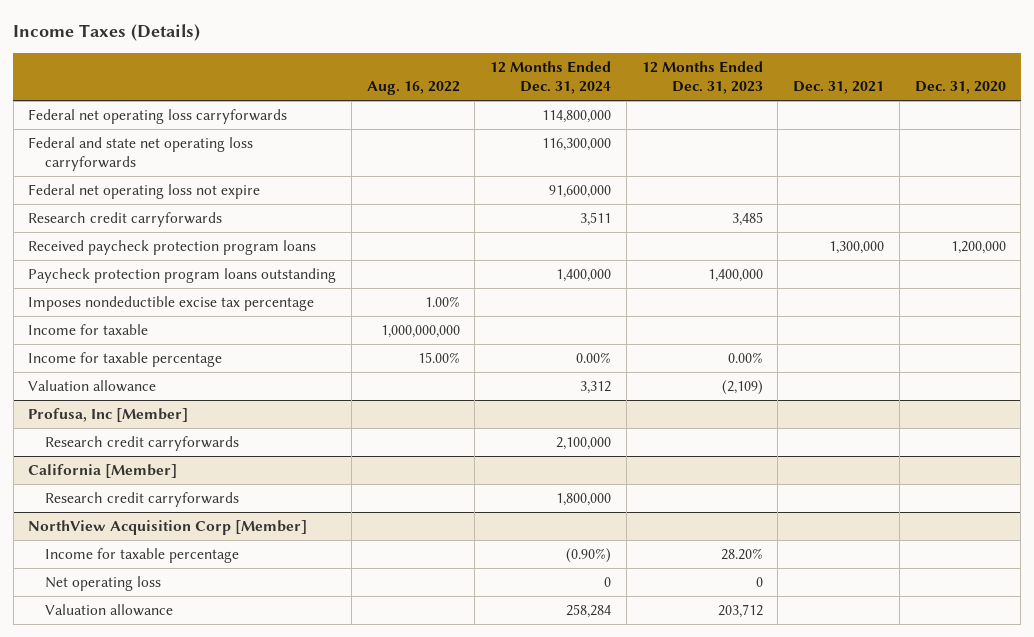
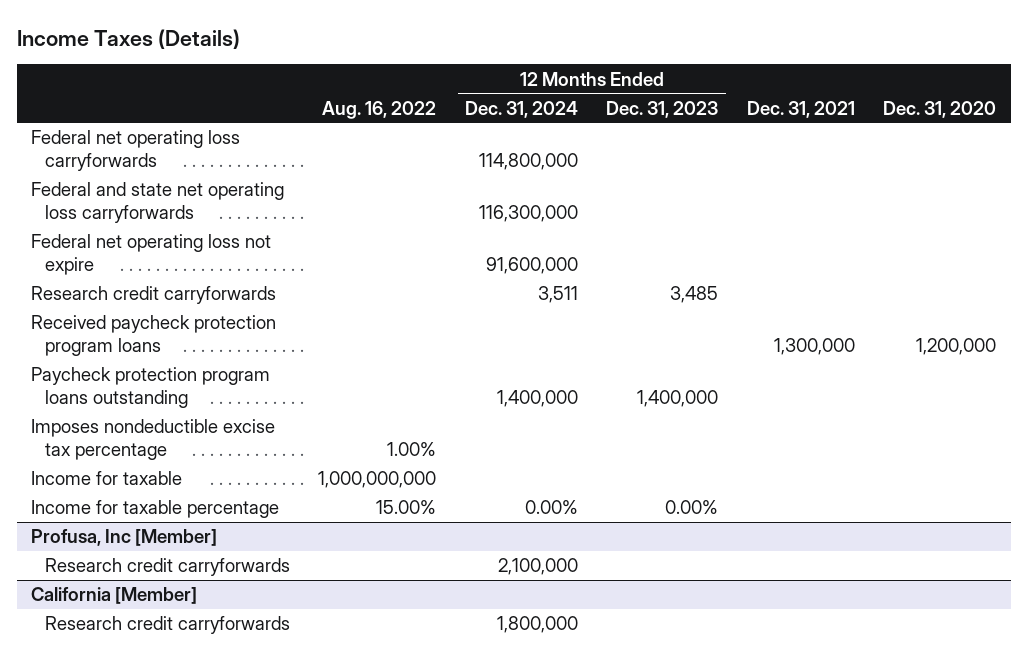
[28,380,157,393] Valuation allowance -> none
[28,520,308,536] NorthView Acquisition Corp [Member] -> none
[44,548,239,564] Income for taxable percentage -> none
[44,576,161,592] Net operating loss -> none
[44,604,173,617] Valuation allowance -> none

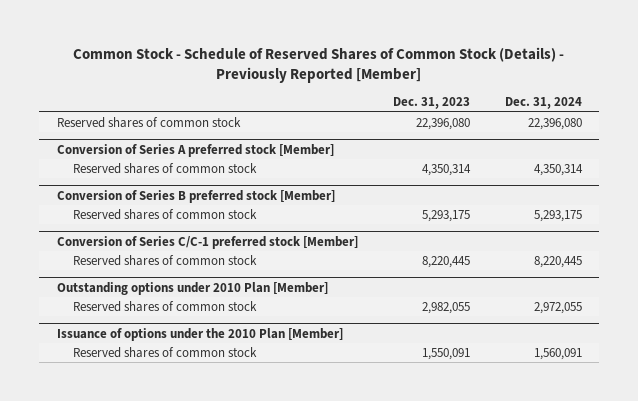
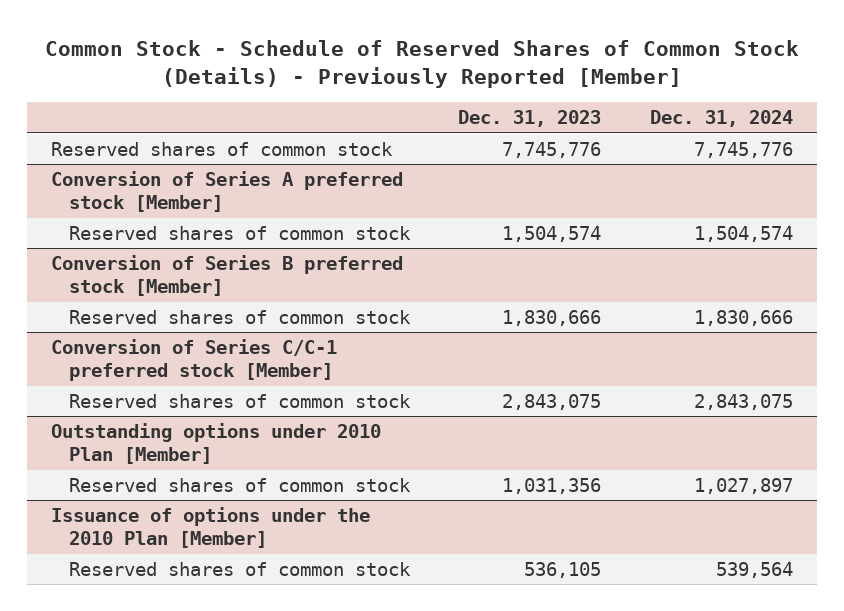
[415,117,470,130] 22,396,080 -> [502,141,602,158] 7,745,776
[527,117,582,130] 22,396,080 -> [693,141,793,158] 7,745,776
[421,163,471,176] 4,350,314 -> [502,225,602,242] 1,504,574
[533,163,583,176] 4,350,314 -> [693,225,793,242] 1,504,574
[421,209,470,222] 5,293,175 -> [502,309,602,326] 1,830,666
[533,209,582,222] 5,293,175 -> [693,309,793,326] 1,830,666
[421,255,470,268] 8,220,445 -> [502,393,602,410] 2,843,075
[533,255,582,268] 8,220,445 -> [693,393,793,410] 2,843,075
[421,301,470,314] 2,982,055 -> [502,477,602,494] 1,031,356
[533,301,582,314] 2,972,055 -> [693,477,793,494] 1,027,897
[421,347,470,360] 1,550,091 -> [524,561,602,578] 536,105
[533,347,582,360] 1,560,091 -> [715,561,793,578] 539,564

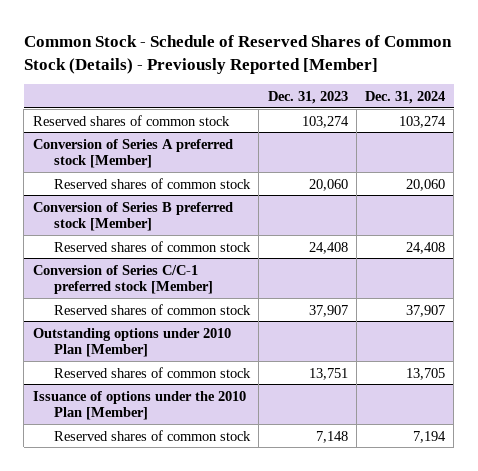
[502,141,602,158] 7,745,776 -> [301,115,349,128] 103,274
[693,141,793,158] 7,745,776 -> [399,115,447,128] 103,274
[502,225,602,242] 1,504,574 -> [308,178,348,191] 20,060
[693,225,793,242] 1,504,574 -> [406,178,446,191] 20,060
[502,309,602,326] 1,830,666 -> [308,241,348,254] 24,408
[693,309,793,326] 1,830,666 -> [406,241,446,254] 24,408
[502,393,602,410] 2,843,075 -> [308,304,348,317] 37,907
[693,393,793,410] 2,843,075 -> [406,304,446,317] 37,907
[502,477,602,494] 1,031,356 -> [308,367,348,380] 13,751
[693,477,793,494] 1,027,897 -> [406,367,446,380] 13,705
[524,561,602,578] 536,105 -> [315,430,348,443] 7,148
[715,561,793,578] 539,564 -> [413,430,447,443] 7,194

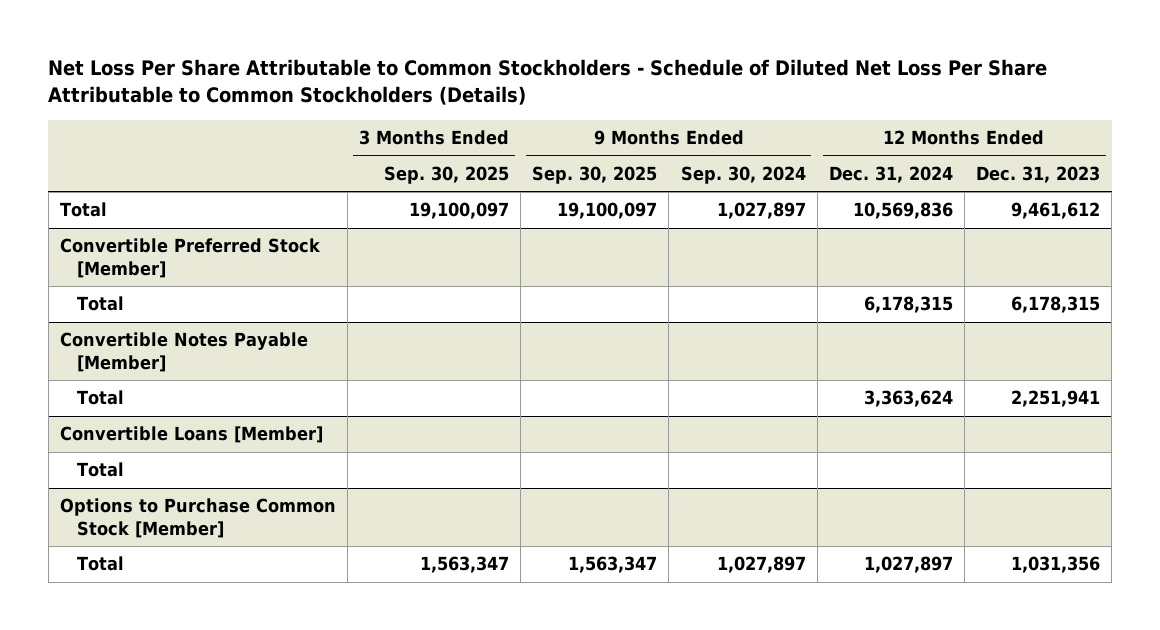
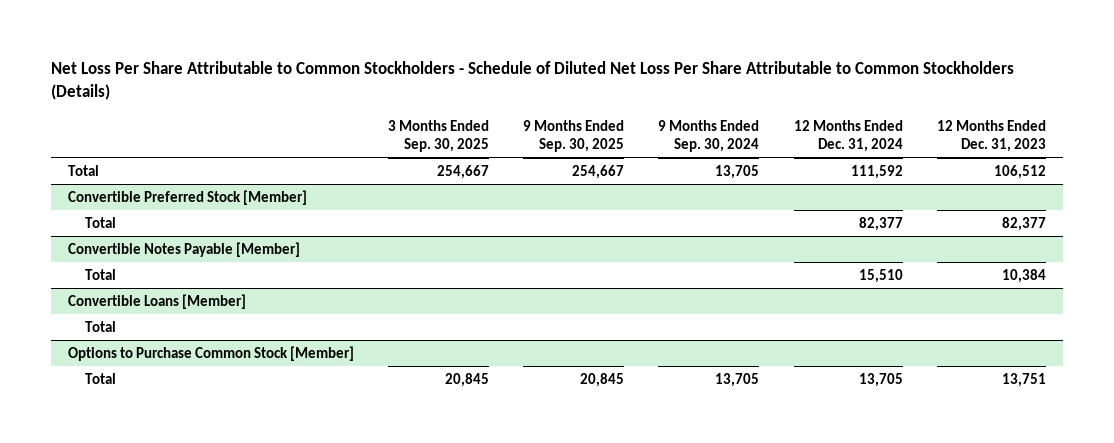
[408,202,509,220] 19,100,097 -> [437,165,490,180] 254,667
[557,202,658,220] 19,100,097 -> [572,165,625,180] 254,667
[716,202,806,220] 1,027,897 -> [715,165,760,180] 13,705
[852,202,953,220] 10,569,836 -> [850,165,903,180] 111,592
[1011,202,1101,220] 9,461,612 -> [993,165,1046,180] 106,512
[863,296,953,314] 6,178,315 -> [858,217,903,232] 82,377
[1011,296,1101,314] 6,178,315 -> [1001,217,1046,232] 82,377
[863,390,953,408] 3,363,624 -> [858,269,903,284] 15,510
[1011,390,1101,408] 2,251,941 -> [1001,269,1046,284] 10,384
[419,556,509,574] 1,563,347 -> [445,373,490,388] 20,845
[568,556,658,574] 1,563,347 -> [580,373,625,388] 20,845
[716,556,806,574] 1,027,897 -> [715,373,760,388] 13,705
[863,556,953,574] 1,027,897 -> [858,373,903,388] 13,705
[1011,556,1101,574] 1,031,356 -> [1001,373,1046,388] 13,751

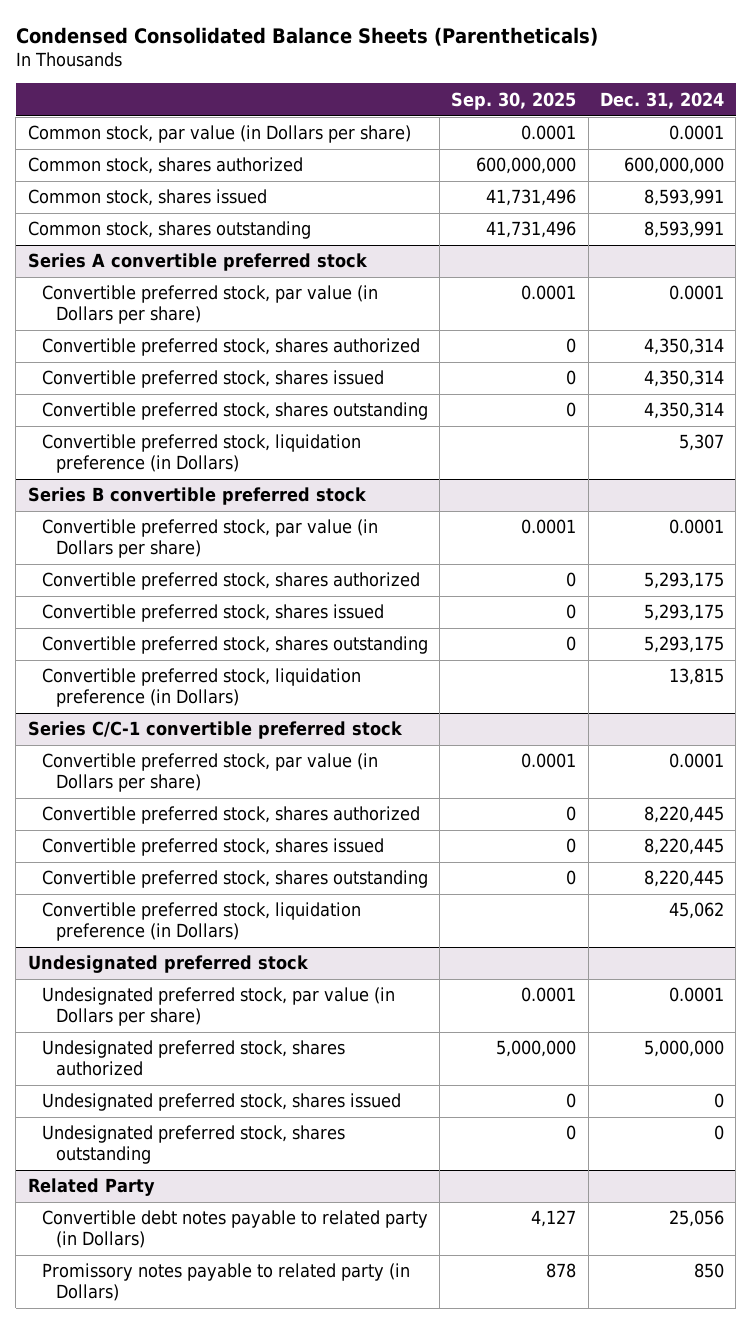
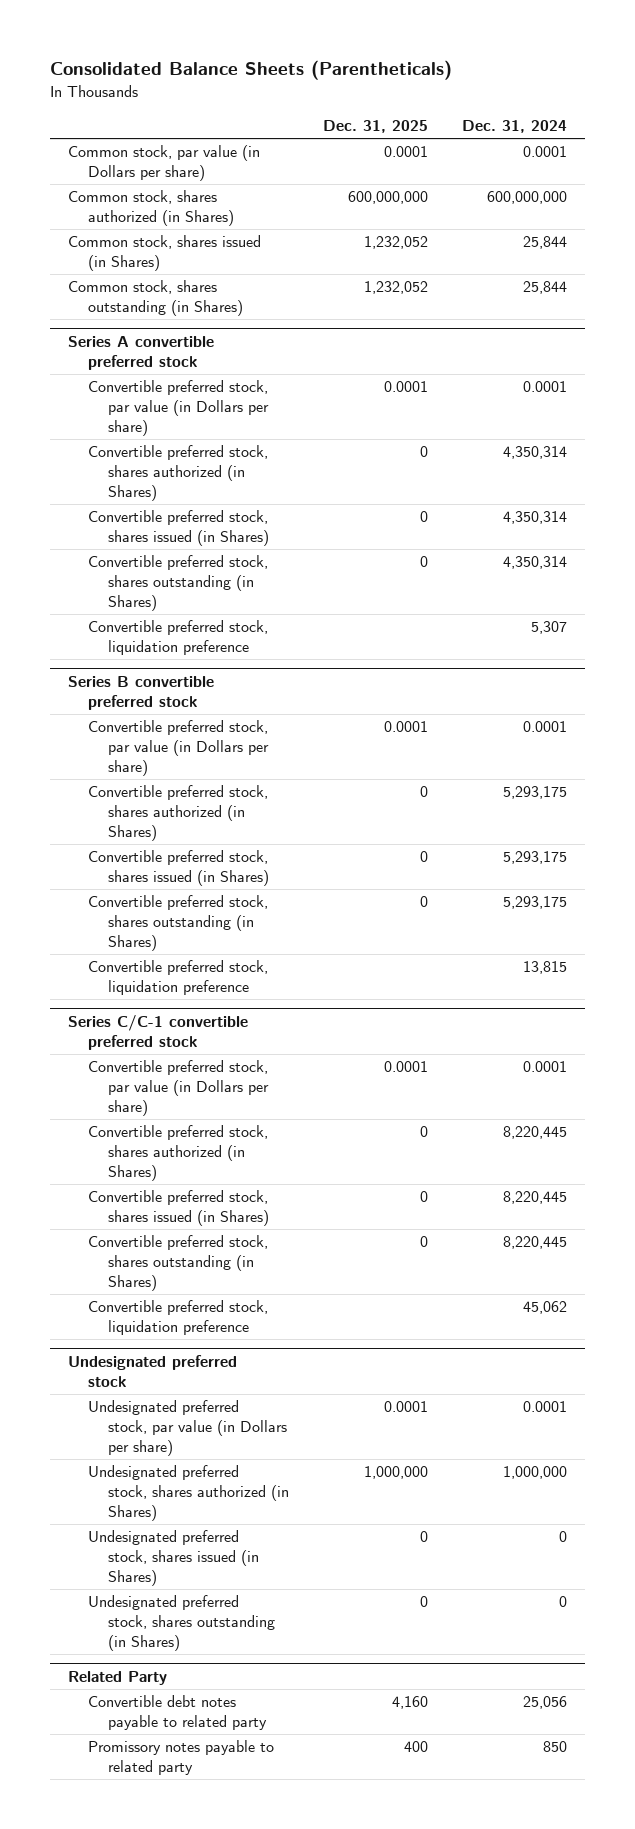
[15,26,598,46] Condensed Consolidated Balance Sheets (Parentheticals) -> [50,60,453,81] Consolidated Balance Sheets (Parentheticals)
[451,91,577,110] Sep. 30, 2025 -> none
none -> [323,119,429,133] Dec. 31, 2025
[27,157,303,175] Common stock, shares authorized -> [67,190,234,227] Common stock, shares authorized (in Shares)
[27,189,267,207] Common stock, shares issued -> [67,235,261,272] Common stock, shares issued (in Shares)
[643,189,724,207] 8,593,991 -> [523,236,568,250] 25,844
[27,221,311,240] Common stock, shares outstanding -> [67,280,243,317] Common stock, shares outstanding (in Shares)
[643,221,724,239] 8,593,991 -> [523,281,568,295] 25,844
[41,338,420,357] Convertible preferred stock, shares authorized -> [87,445,268,501] Convertible preferred stock, shares authorized (in Shares)
[41,370,384,389] Convertible preferred stock, shares issued -> [87,510,269,547] Convertible preferred stock, shares issued (in Shares)
[41,402,428,421] Convertible preferred stock, shares outstanding -> [87,555,268,611] Convertible preferred stock, shares outstanding (in Shares)
[41,434,361,474] Convertible preferred stock, liquidation preference (in Dollars) -> [87,620,268,656] Convertible preferred stock, liquidation preference
[41,572,420,591] Convertible preferred stock, shares authorized -> [87,785,268,841] Convertible preferred stock, shares authorized (in Shares)
[41,604,384,623] Convertible preferred stock, shares issued -> [87,850,269,887] Convertible preferred stock, shares issued (in Shares)
[41,636,428,655] Convertible preferred stock, shares outstanding -> [87,895,268,951] Convertible preferred stock, shares outstanding (in Shares)
[41,668,361,708] Convertible preferred stock, liquidation preference (in Dollars) -> [87,960,268,996] Convertible preferred stock, liquidation preference
[41,806,420,825] Convertible preferred stock, shares authorized -> [87,1125,268,1181] Convertible preferred stock, shares authorized (in Shares)
[41,838,384,857] Convertible preferred stock, shares issued -> [87,1190,269,1227] Convertible preferred stock, shares issued (in Shares)
[41,870,428,889] Convertible preferred stock, shares outstanding -> [87,1235,268,1291] Convertible preferred stock, shares outstanding (in Shares)
[41,902,361,942] Convertible preferred stock, liquidation preference (in Dollars) -> [87,1300,268,1336] Convertible preferred stock, liquidation preference
[41,1040,345,1077] Undesignated preferred stock, shares authorized -> [87,1465,289,1521] Undesignated preferred stock, shares authorized (in Shares)
[643,1040,724,1058] 5,000,000 -> [503,1466,568,1480] 1,000,000
[41,1093,401,1112] Undesignated preferred stock, shares issued -> [87,1530,259,1586] Undesignated preferred stock, shares issued (in Shares)
[41,1125,345,1165] Undesignated preferred stock, shares outstanding -> [87,1595,275,1651] Undesignated preferred stock, shares outstanding (in Shares)
[41,1210,428,1249] Convertible debt notes payable to related party (in Dollars) -> [87,1695,267,1731] Convertible debt notes payable to related party
[41,1263,410,1302] Promissory notes payable to related party (in Dollars) -> [87,1740,274,1776] Promissory notes payable to related party

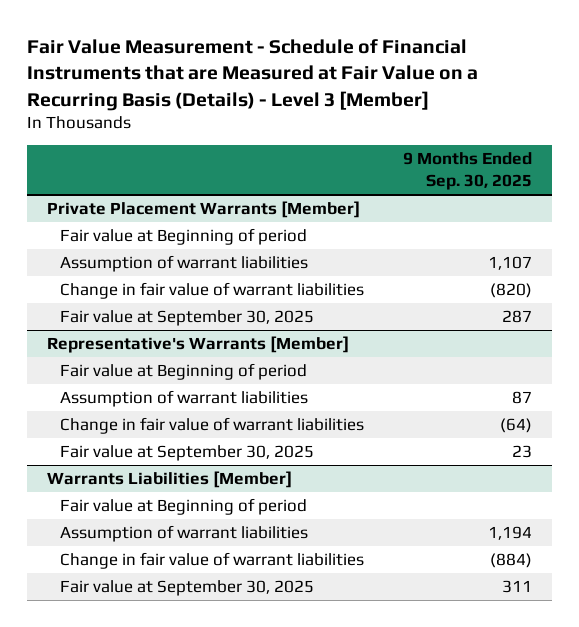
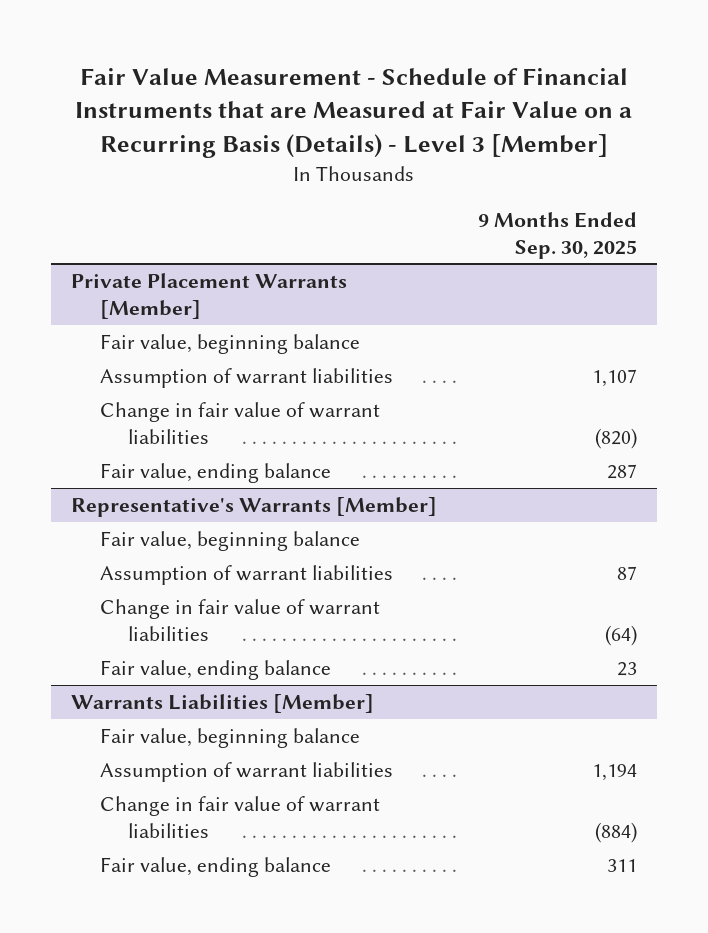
[59,228,307,246] Fair value at Beginning of period -> [99,333,360,354] Fair value, beginning balance
[59,310,314,327] Fair value at September 30, 2025 -> [99,462,331,483] Fair value, ending balance
[59,363,307,381] Fair value at Beginning of period -> [99,530,360,551] Fair value, beginning balance
[59,445,314,462] Fair value at September 30, 2025 -> [99,659,331,680] Fair value, ending balance
[59,498,307,516] Fair value at Beginning of period -> [99,727,360,748] Fair value, beginning balance
[59,580,314,597] Fair value at September 30, 2025 -> [99,856,331,877] Fair value, ending balance

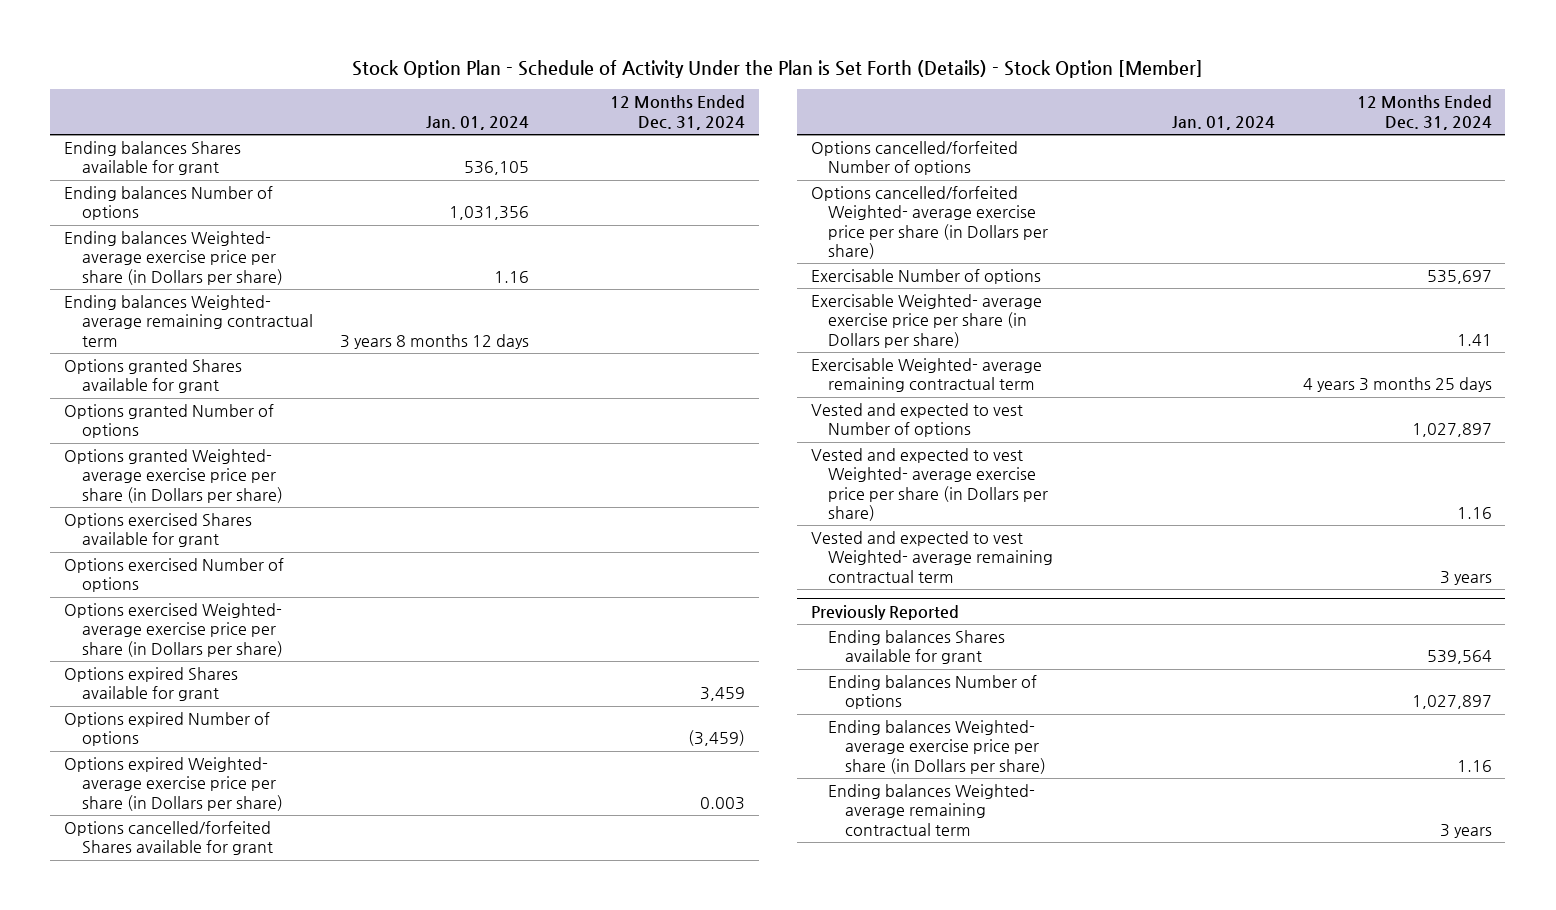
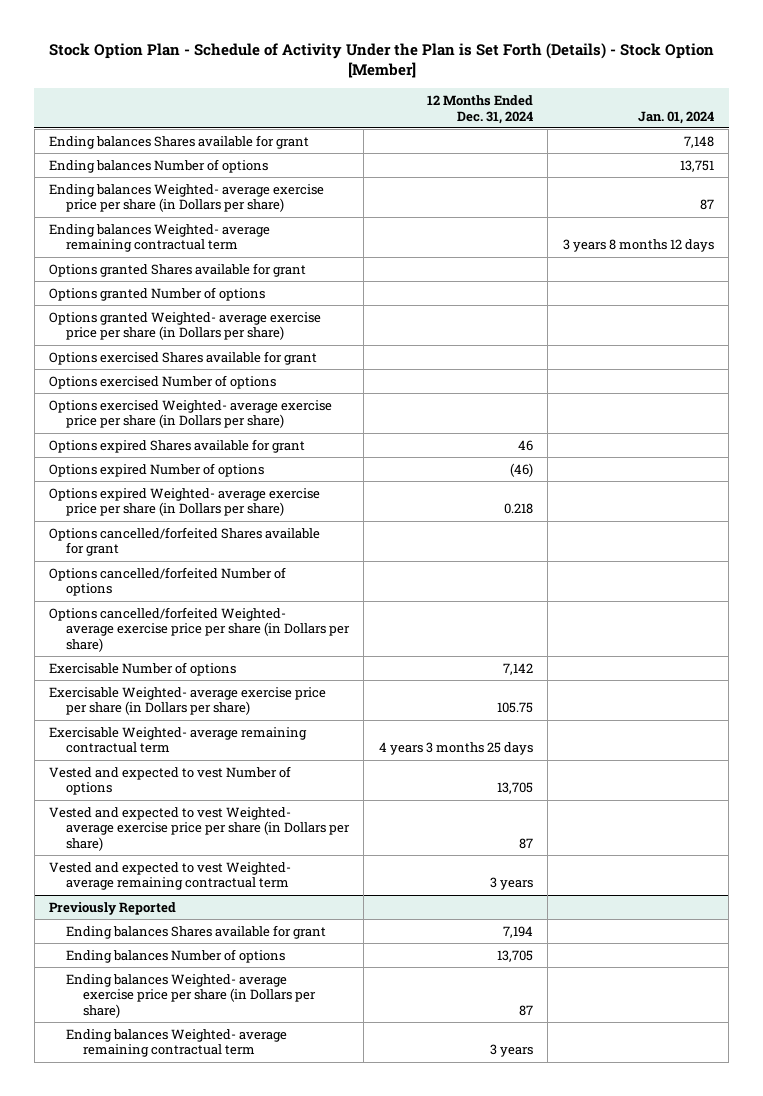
[463,161,529,176] 536,105 -> [683,135,714,148] 7,148
[448,206,529,221] 1,031,356 -> [679,159,714,172] 13,751
[493,270,529,283] 1.16 -> [699,199,714,211] 87
[700,687,746,702] 3,459 -> [517,439,533,451] 46
[688,730,746,747] (3,459) -> [509,462,533,477] (46)
[700,796,746,810] 0.003 -> [503,503,533,515] 0.218
[1426,270,1492,285] 535,697 -> [502,662,533,675] 7,142
[1456,333,1492,346] 1.41 -> [496,702,533,714] 105.75
[1411,423,1492,438] 1,027,897 -> [496,782,533,795] 13,705
[1456,506,1492,519] 1.16 -> [518,838,533,850] 87
[1426,650,1492,665] 539,564 -> [502,925,533,938] 7,194
[1411,695,1492,710] 1,027,897 -> [496,949,533,962] 13,705
[1456,759,1492,772] 1.16 -> [518,1005,533,1017] 87

